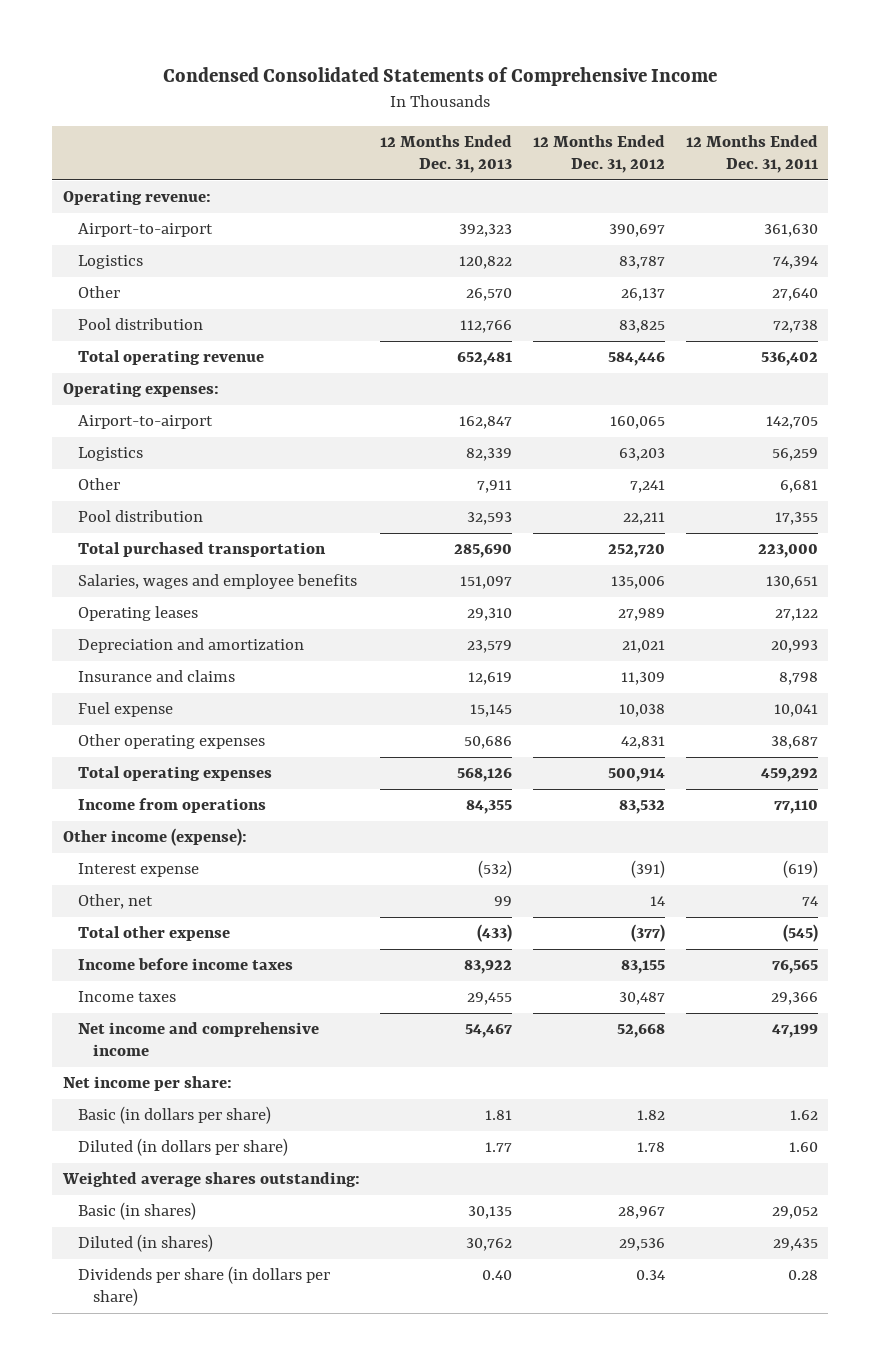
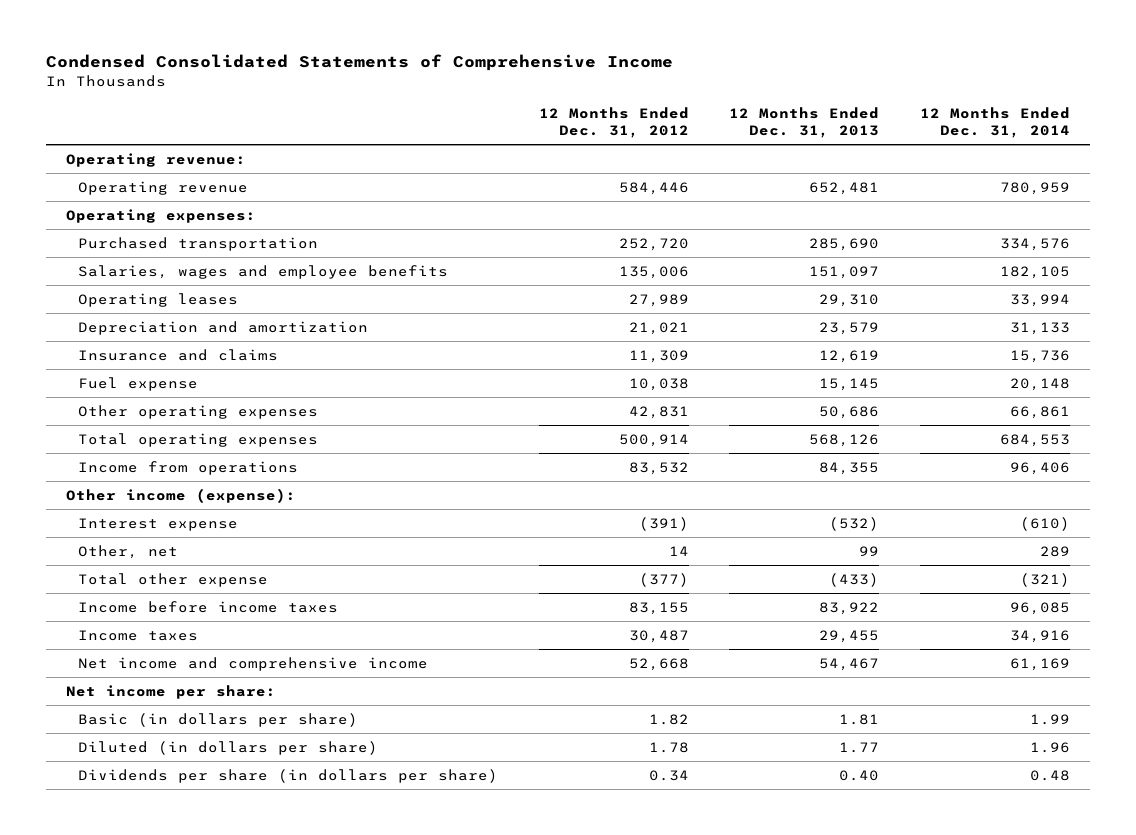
[685,135,818,174] 12 Months Ended Dec. 31, 2011 -> none
none -> [920,107,1071,139] 12 Months Ended Dec. 31, 2014
[77,223,213,238] Airport-to-airport -> none
[77,255,143,270] Logistics -> none
[77,286,120,299] Other -> none
[77,318,203,331] Pool distribution -> none
[77,350,264,366] Total operating revenue -> [77,180,248,195] Operating revenue
[77,415,213,430] Airport-to-airport -> none
[77,447,143,462] Logistics -> none
[77,478,120,491] Other -> none
[77,510,203,523] Pool distribution -> none
[77,542,326,558] Total purchased transportation -> [77,236,318,251] Purchased transportation
[61,1172,360,1188] Weighted average shares outstanding: -> none
[77,1202,196,1221] Basic (in shares) -> none
[77,1234,213,1253] Diluted (in shares) -> none

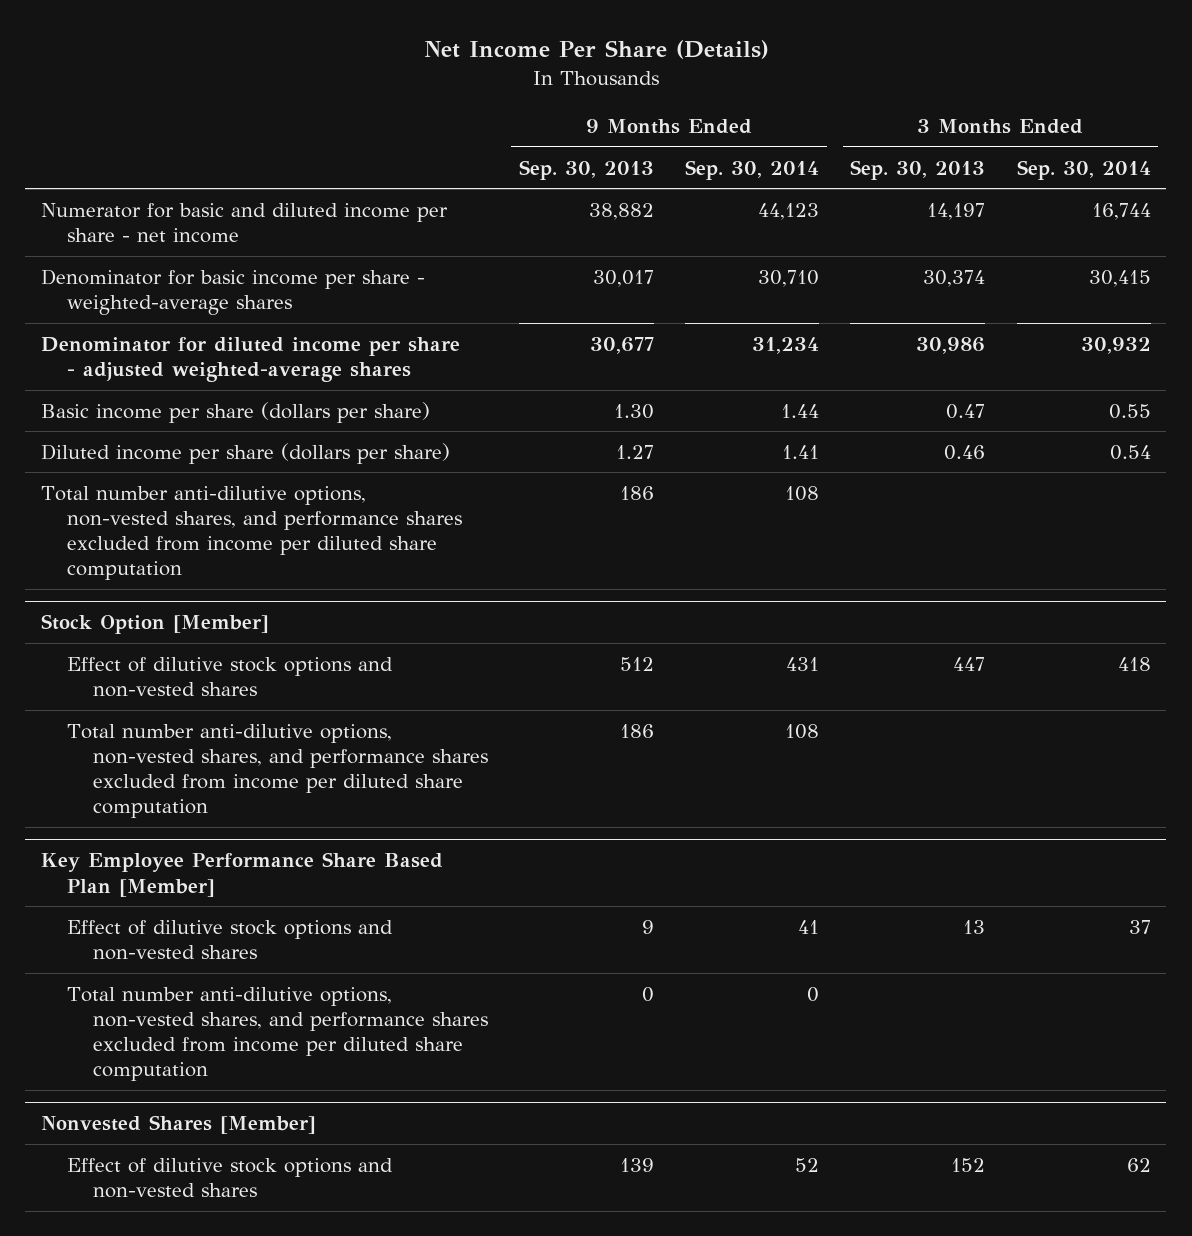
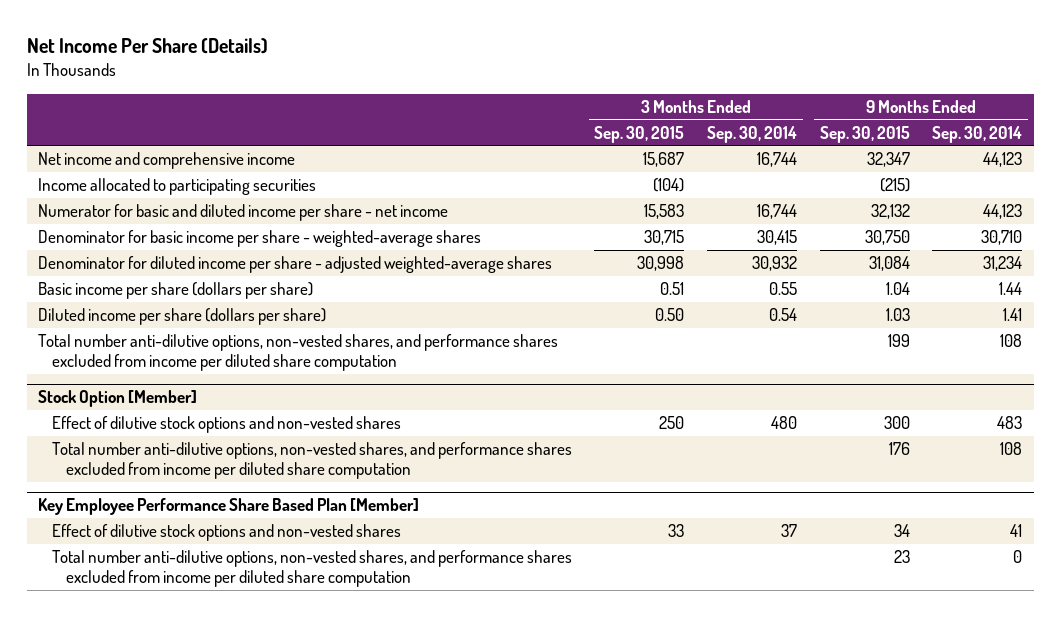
[518,159,654,180] Sep. 30, 2013 -> none
[850,159,986,180] Sep. 30, 2013 -> none
none -> [594,125,685,143] Sep. 30, 2015
none -> [819,125,910,143] Sep. 30, 2015
none -> [38,152,296,170] Net income and comprehensive income
none -> [38,178,317,196] Income allocated to participating securities
[786,656,820,671] 431 -> [997,416,1023,430] 483
[1117,656,1151,671] 418 -> [771,416,798,430] 480
[41,1115,317,1135] Nonvested Shares [Member] -> none
[66,1157,393,1198] Effect of dilutive stock options and non-vested shares -> none

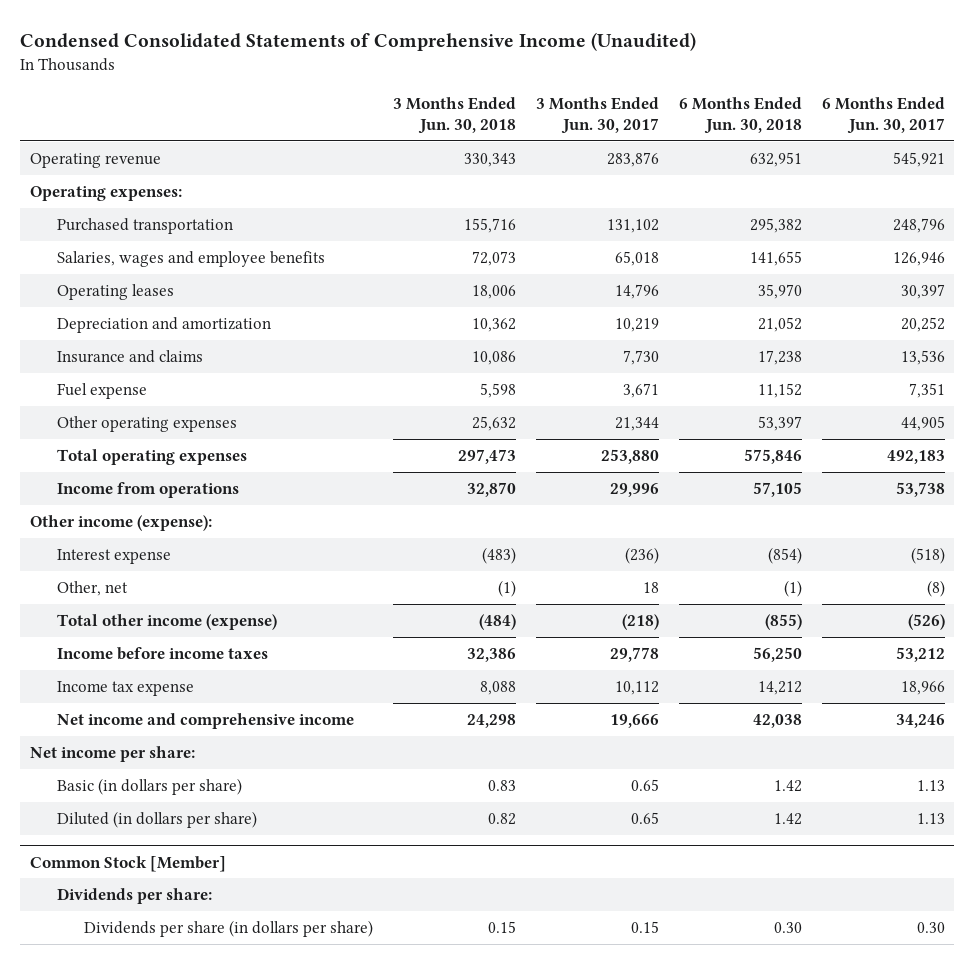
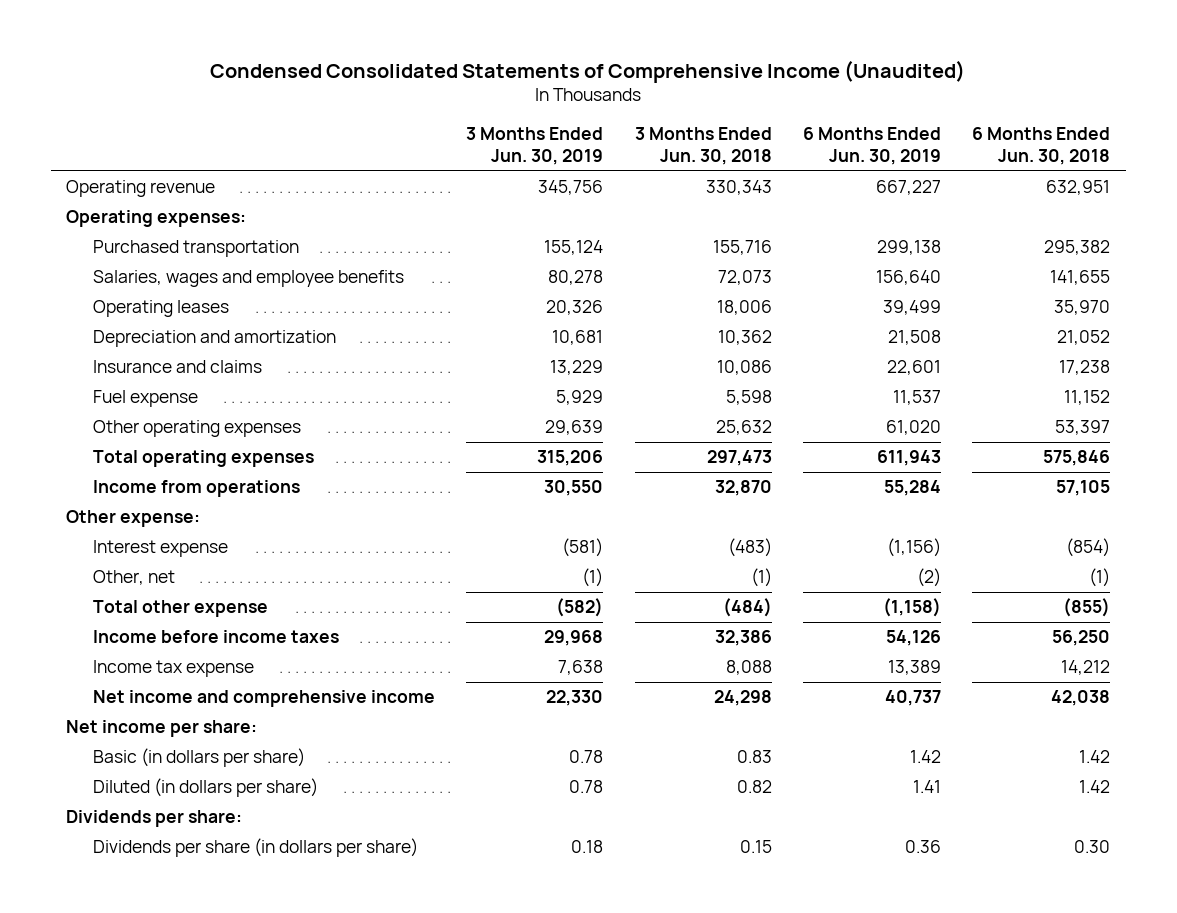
[535,96,659,135] 3 Months Ended Jun. 30, 2017 -> none
[821,96,945,135] 6 Months Ended Jun. 30, 2017 -> none
none -> [466,126,604,165] 3 Months Ended Jun. 30, 2019
none -> [802,126,941,165] 6 Months Ended Jun. 30, 2019
[30,514,213,531] Other income (expense): -> [66,510,201,528] Other expense:
[57,613,278,630] Total other income (expense) -> [93,600,269,618] Total other expense
[30,855,227,872] Common Stock [Member] -> none

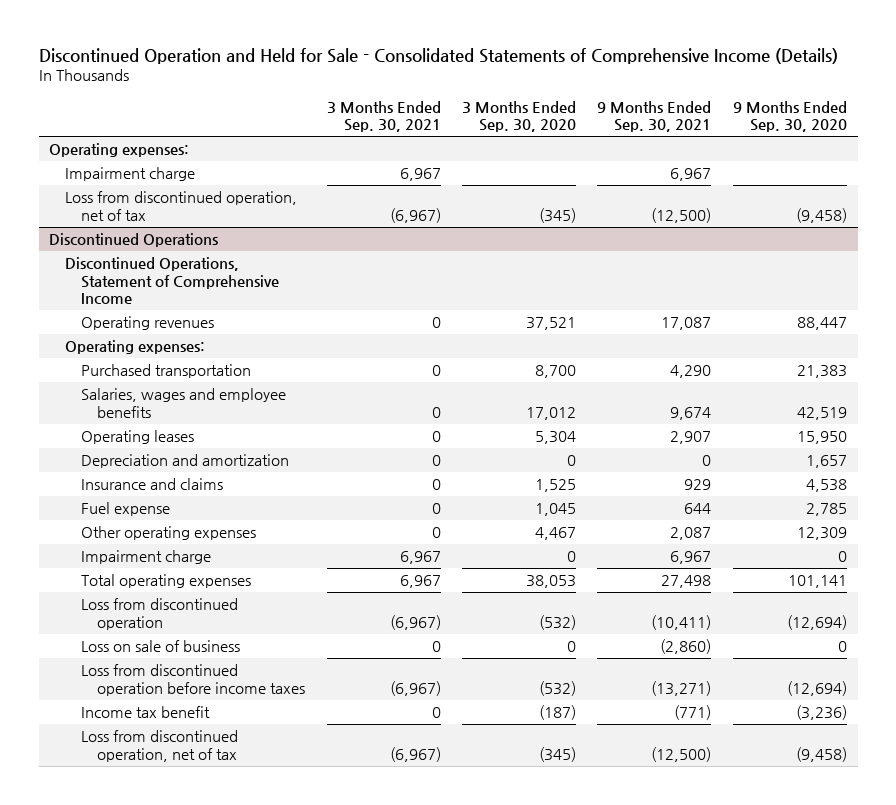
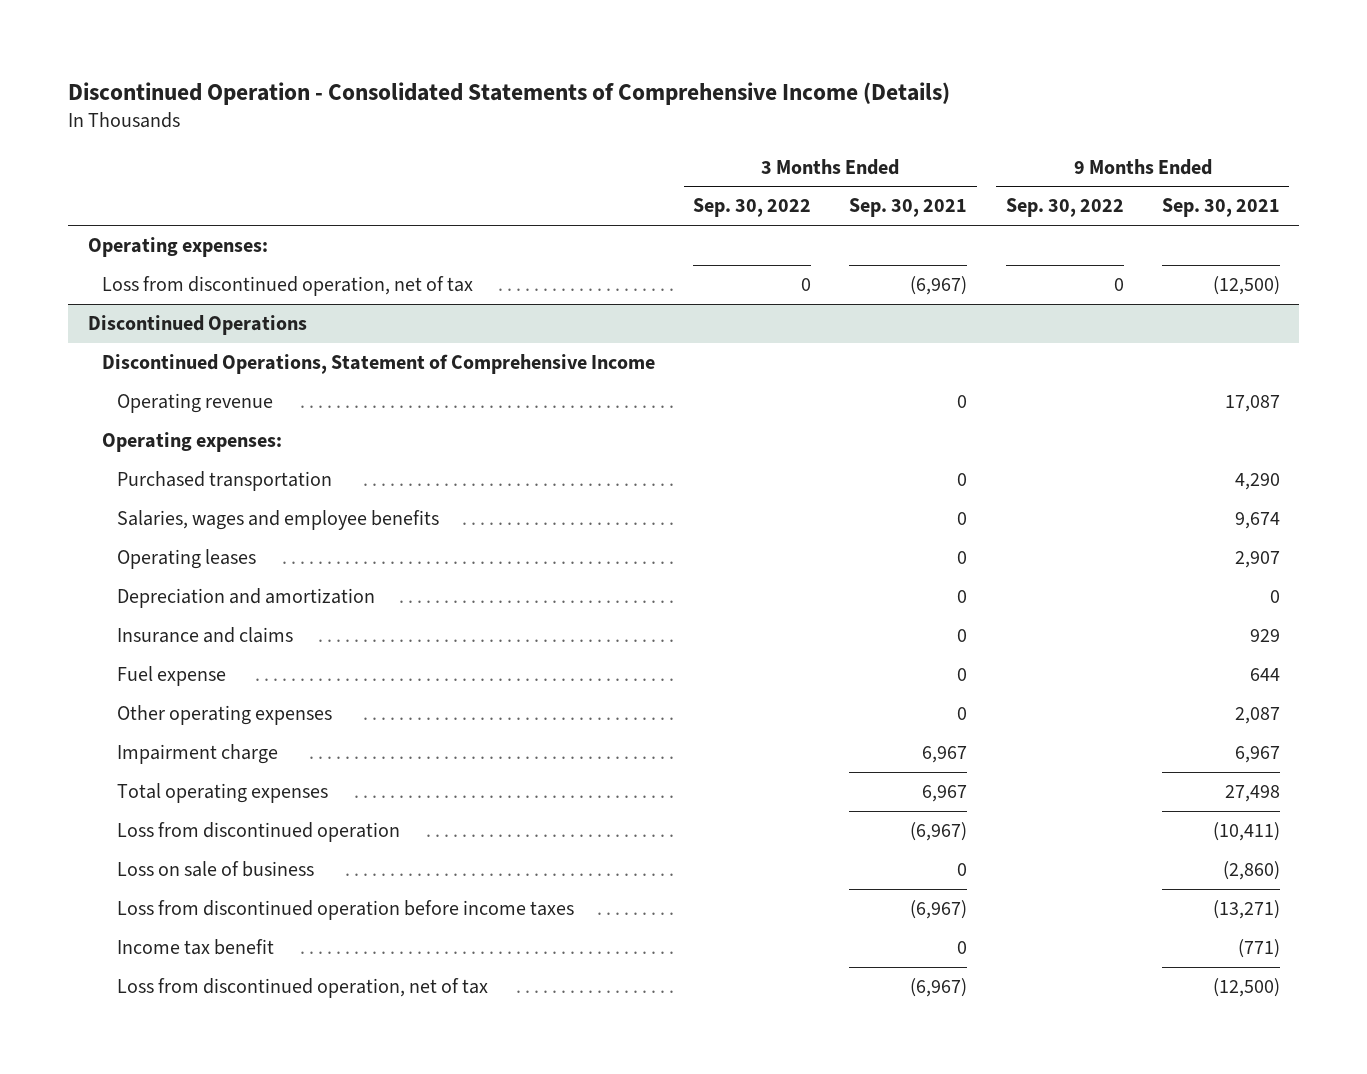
[38,48,838,65] Discontinued Operation and Held for Sale - Consolidated Statements of Comprehensive Income (Details) -> [68,81,951,105] Discontinued Operation - Consolidated Statements of Comprehensive Income (Details)
[462,100,577,133] 3 Months Ended Sep. 30, 2020 -> none
[732,100,847,133] 9 Months Ended Sep. 30, 2020 -> none
none -> [693,198,812,218] Sep. 30, 2022
none -> [1005,198,1124,218] Sep. 30, 2022
[65,167,196,182] Impairment charge -> none
[81,316,215,331] Operating revenues -> [116,393,273,414] Operating revenue

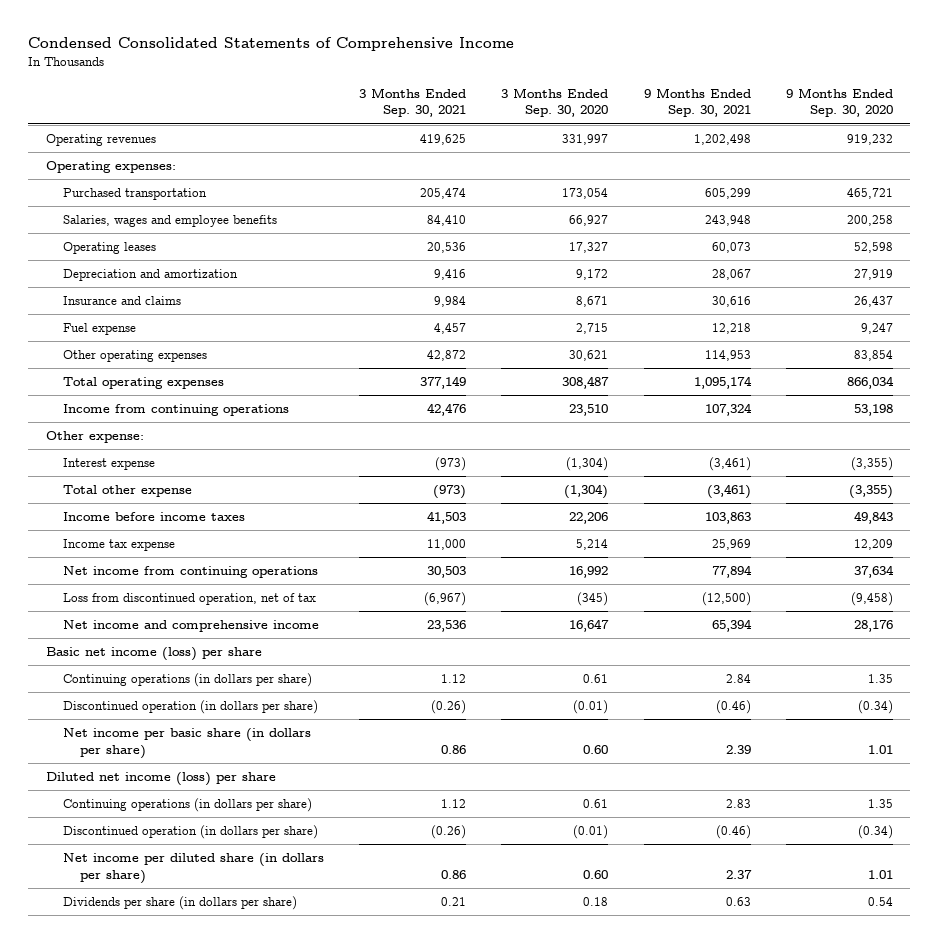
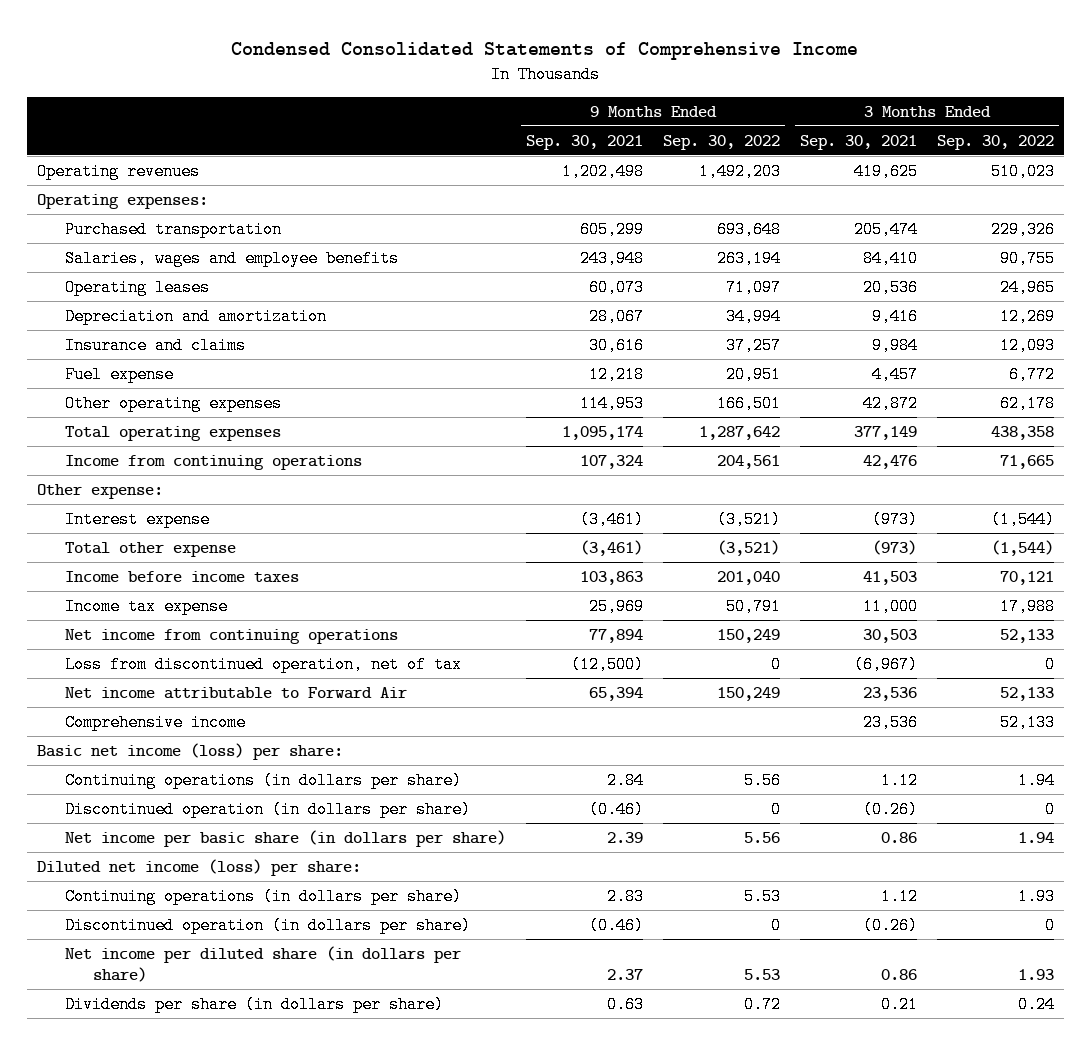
[501,87,609,118] 3 Months Ended Sep. 30, 2020 -> none
[785,87,893,118] 9 Months Ended Sep. 30, 2020 -> none
none -> [663,134,781,150] Sep. 30, 2022
none -> [936,134,1054,150] Sep. 30, 2022
[62,620,319,633] Net income and comprehensive income -> [65,686,408,699] Net income attributable to Forward Air
none -> [65,713,247,731] Comprehensive income
[45,647,262,662] Basic net income (loss) per share -> [36,742,343,760] Basic net income (loss) per share:
[45,772,276,787] Diluted net income (loss) per share -> [36,858,361,876] Diluted net income (loss) per share:

